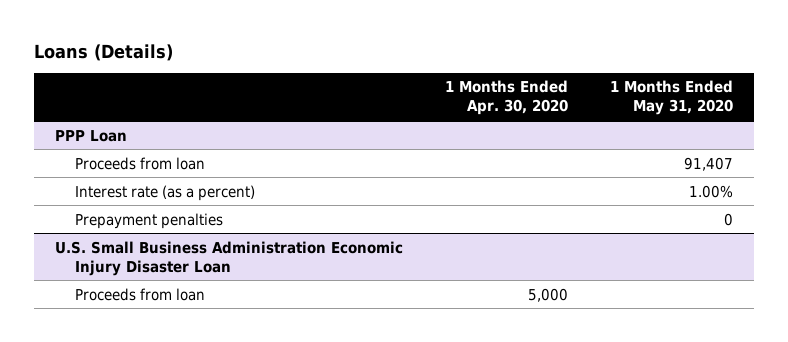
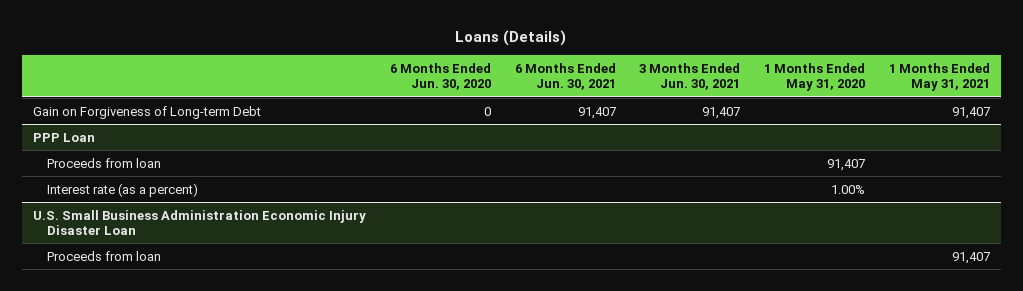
[445,80,569,116] 1 Months Ended Apr. 30, 2020 -> none
none -> [389,62,491,91] 6 Months Ended Jun. 30, 2020
none -> [514,62,616,91] 6 Months Ended Jun. 30, 2021
none -> [639,62,741,91] 3 Months Ended Jun. 30, 2021
none -> [888,62,990,92] 1 Months Ended May 31, 2021
none -> [33,105,262,119] Gain on Forgiveness of Long-term Debt
[75,212,224,229] Prepayment penalties -> none

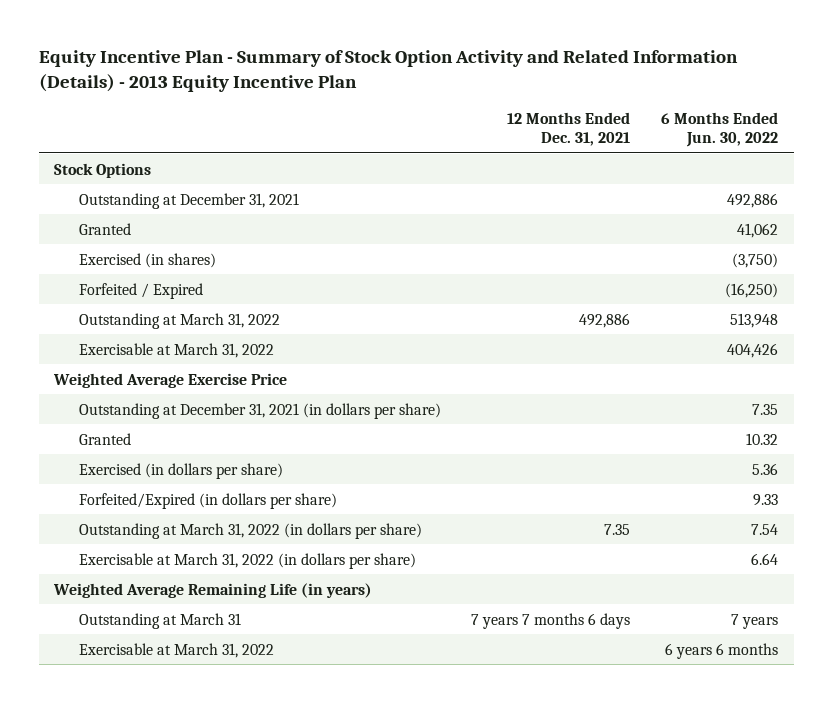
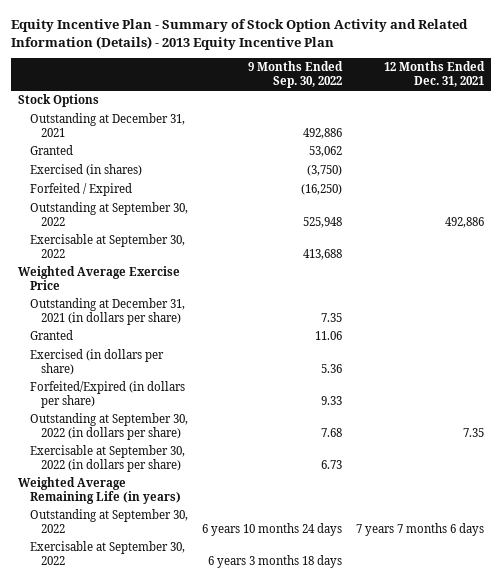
[661,112,779,148] 6 Months Ended Jun. 30, 2022 -> none
none -> [248,61,344,88] 9 Months Ended Sep. 30, 2022
[78,312,280,329] Outstanding at March 31, 2022 -> [29,202,188,226] Outstanding at September 30, 2022
[78,342,274,358] Exercisable at March 31, 2022 -> [29,234,185,258] Exercisable at September 30, 2022
[78,522,422,539] Outstanding at March 31, 2022 (in dollars per share) -> [29,413,188,440] Outstanding at September 30, 2022 (in dollars per share)
[78,552,416,569] Exercisable at March 31, 2022 (in dollars per share) -> [29,445,185,472] Exercisable at September 30, 2022 (in dollars per share)
[78,612,241,629] Outstanding at March 31 -> [29,509,188,533] Outstanding at September 30, 2022
[78,642,274,658] Exercisable at March 31, 2022 -> [29,541,185,565] Exercisable at September 30, 2022

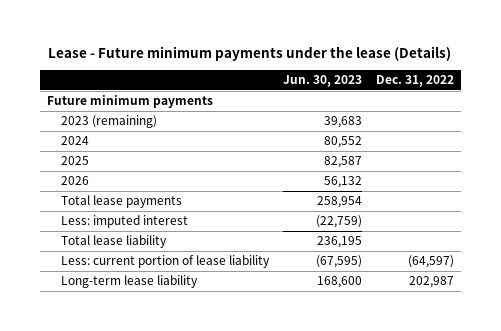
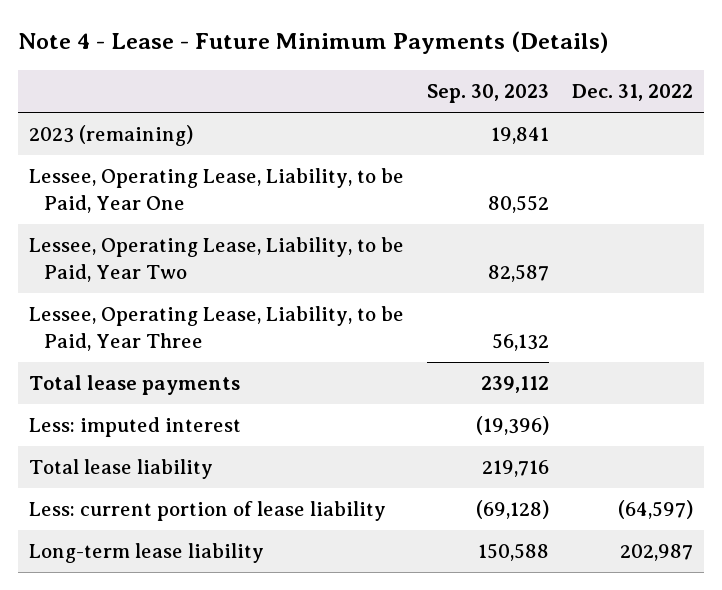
[48,45,452,61] Lease - Future minimum payments under the lease (Details) -> [17,31,608,55] Note 4 - Lease - Future Minimum Payments (Details)
[282,75,362,88] Jun. 30, 2023 -> none
none -> [426,84,549,104] Sep. 30, 2023
[46,95,213,109] Future minimum payments -> none
[60,176,89,186] 2026 -> none
none -> [28,168,404,213] Lessee, Operating Lease, Liability, to be Paid, Year One
[60,136,89,146] 2024 -> [28,237,404,282] Lessee, Operating Lease, Liability, to be Paid, Year Two
[60,156,89,166] 2025 -> [28,306,404,351] Lessee, Operating Lease, Liability, to be Paid, Year Three

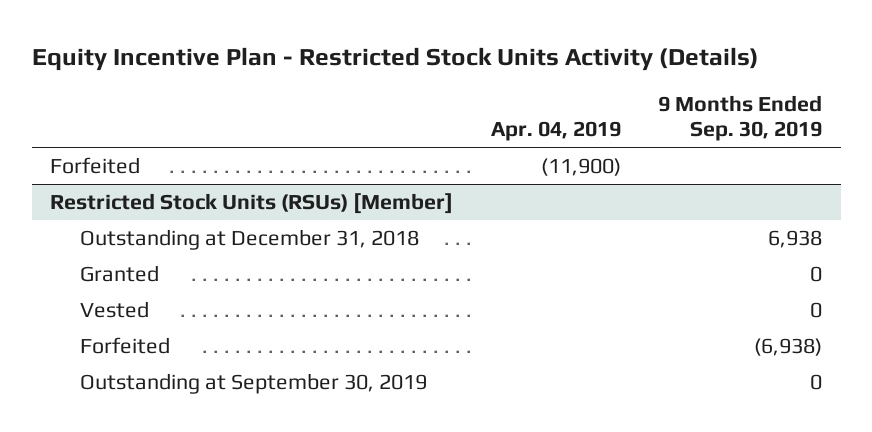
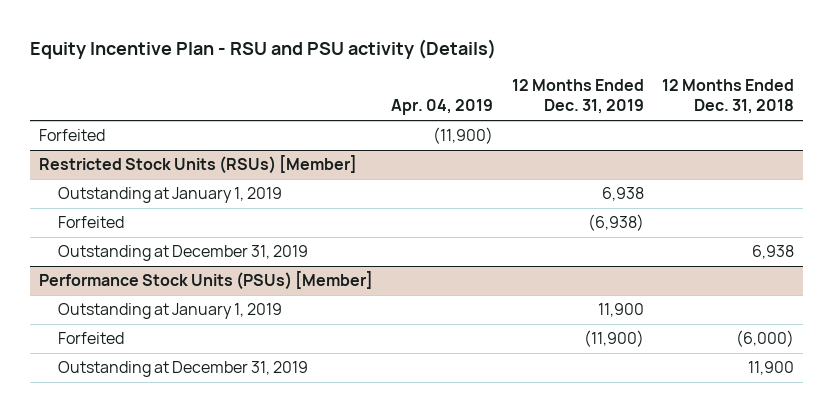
[31,46,759,71] Equity Incentive Plan - Restricted Stock Units Activity (Details) -> [29,38,496,59] Equity Incentive Plan - RSU and PSU activity (Details)
[658,95,823,142] 9 Months Ended Sep. 30, 2019 -> none
none -> [511,78,644,115] 12 Months Ended Dec. 31, 2019
none -> [662,78,795,115] 12 Months Ended Dec. 31, 2018
[80,264,160,282] Granted -> none
[80,300,150,318] Vested -> none
[80,228,420,250] Outstanding at December 31, 2018 -> [57,187,282,204] Outstanding at January 1, 2019
[80,372,428,394] Outstanding at September 30, 2019 -> [57,245,308,262] Outstanding at December 31, 2019
none -> [39,271,374,291] Performance Stock Units (PSUs) [Member]
none -> [57,303,282,320] Outstanding at January 1, 2019
none -> [57,332,124,345] Forfeited
none -> [57,361,308,378] Outstanding at December 31, 2019

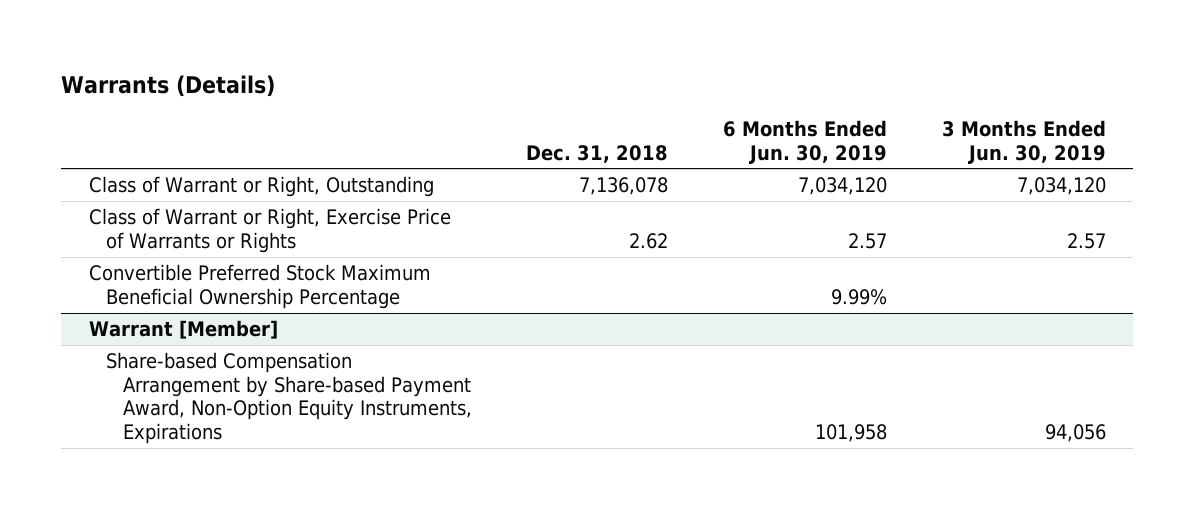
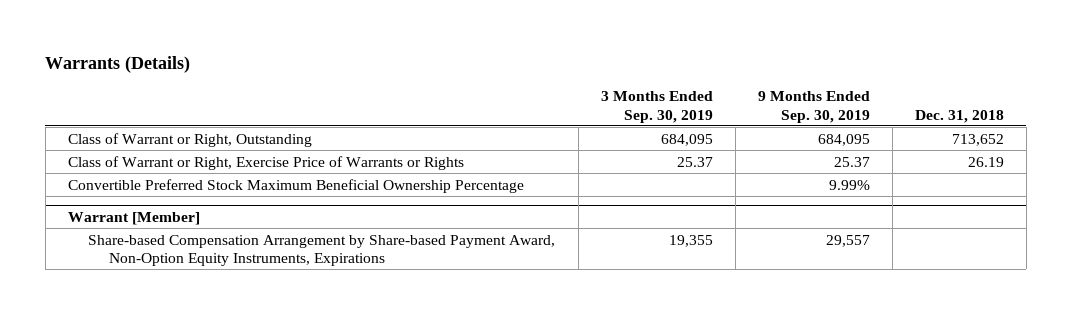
[723,120,888,164] 6 Months Ended Jun. 30, 2019 -> none
[942,120,1107,164] 3 Months Ended Jun. 30, 2019 -> none
none -> [600,91,713,123] 3 Months Ended Sep. 30, 2019
none -> [757,91,870,123] 9 Months Ended Sep. 30, 2019
[579,177,669,196] 7,136,078 -> [951,133,1004,146] 713,652
[629,232,669,249] 2.62 -> [967,156,1004,167] 26.19

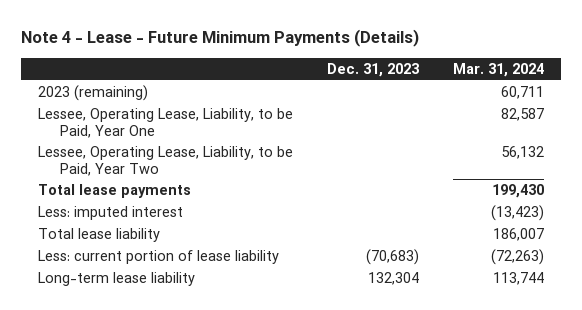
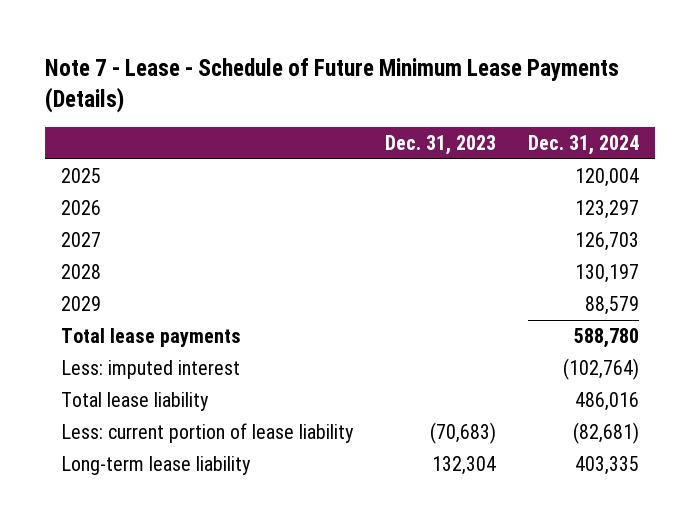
[21,29,420,48] Note 4 - Lease - Future Minimum Payments (Details) -> [45,57,620,113] Note 7 - Lease - Schedule of Future Minimum Lease Payments (Details)
[453,62,545,77] Mar. 31, 2024 -> none
none -> [528,134,640,155] Dec. 31, 2024
[38,84,149,101] 2023 (remaining) -> none
[38,107,294,138] Lessee, Operating Lease, Liability, to be Paid, Year One -> [61,167,102,183] 2025
[38,145,294,176] Lessee, Operating Lease, Liability, to be Paid, Year Two -> [61,199,102,215] 2026
none -> [61,231,102,247] 2027
none -> [61,263,102,279] 2028
none -> [61,295,102,311] 2029

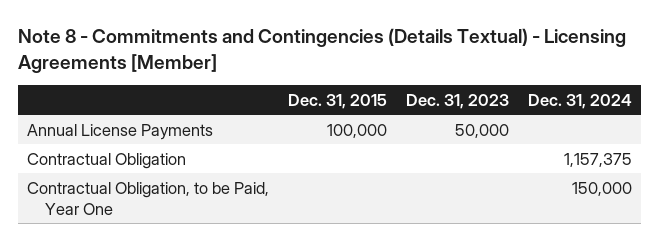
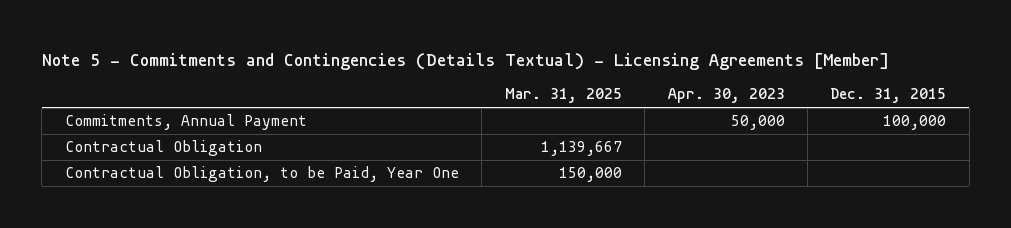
[17,28,626,73] Note 8 - Commitments and Contingencies (Details Textual) - Licensing Agreements [Member] -> [41,52,889,70] Note 5 - Commitments and Contingencies (Details Textual) - Licensing Agreements [Member]
[405,94,509,110] Dec. 31, 2023 -> none
[527,94,632,110] Dec. 31, 2024 -> none
none -> [504,88,622,104] Mar. 31, 2025
none -> [667,88,785,104] Apr. 30, 2023
[27,123,214,140] Annual License Payments -> [64,114,307,131] Commitments, Annual Payment

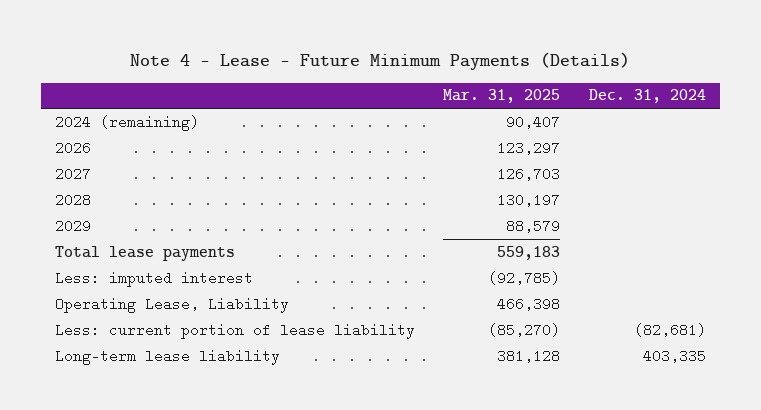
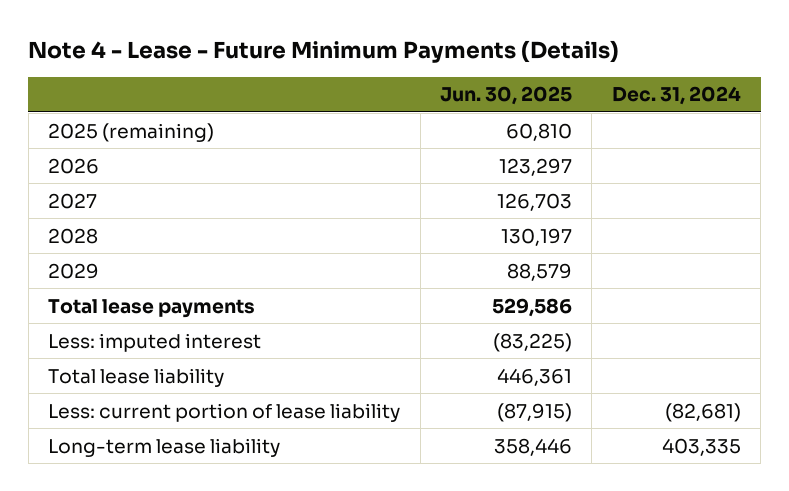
[443,89,561,104] Mar. 31, 2025 -> none
none -> [440,86,573,106] Jun. 30, 2025
[55,114,200,131] 2024 (remaining) -> [48,122,215,142] 2025 (remaining)
[55,296,290,313] Operating Lease, Liability -> [48,367,225,387] Total lease liability

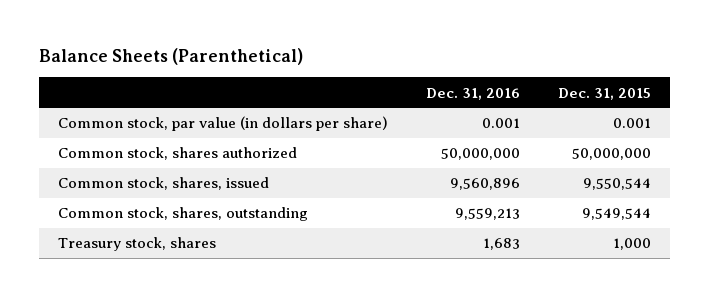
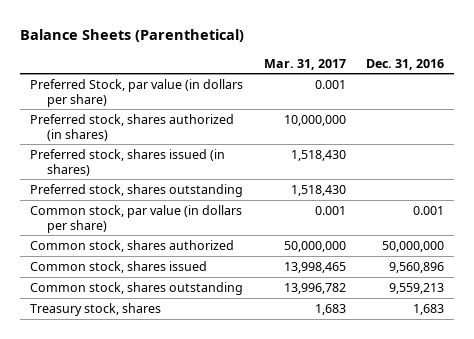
[557,87,651,100] Dec. 31, 2015 -> none
none -> [263,58,346,70] Mar. 31, 2017
none -> [30,78,244,107] Preferred Stock, par value (in dollars per share)
none -> [30,113,235,141] Preferred stock, shares authorized (in shares)
none -> [30,148,226,176] Preferred stock, shares issued (in shares)
none -> [30,183,244,197] Preferred stock, shares outstanding
[57,177,269,191] Common stock, shares, issued -> [30,260,208,273] Common stock, shares issued
[57,207,308,222] Common stock, shares, outstanding -> [30,281,244,295] Common stock, shares outstanding

